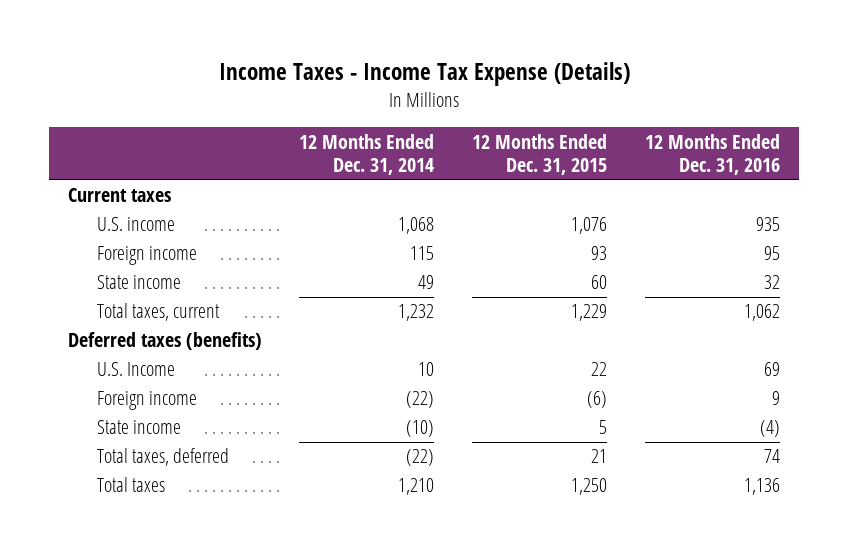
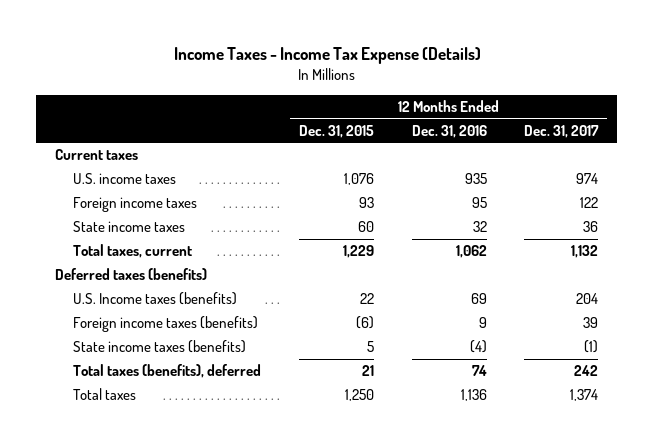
[299,133,435,176] 12 Months Ended Dec. 31, 2014 -> none
none -> [524,124,600,138] Dec. 31, 2017
[97,217,176,232] U.S. income -> [73,173,177,185] U.S. income taxes
[97,246,198,266] Foreign income -> [73,197,198,213] Foreign income taxes
[97,275,182,290] State income -> [73,221,186,233] State income taxes
[97,362,176,377] U.S. Income -> [73,292,238,306] U.S. Income taxes (benefits)
[97,391,198,411] Foreign income -> [73,316,259,333] Foreign income taxes (benefits)
[97,420,182,435] State income -> [73,340,247,354] State income taxes (benefits)
[97,448,230,467] Total taxes, deferred -> [73,364,262,379] Total taxes (benefits), deferred

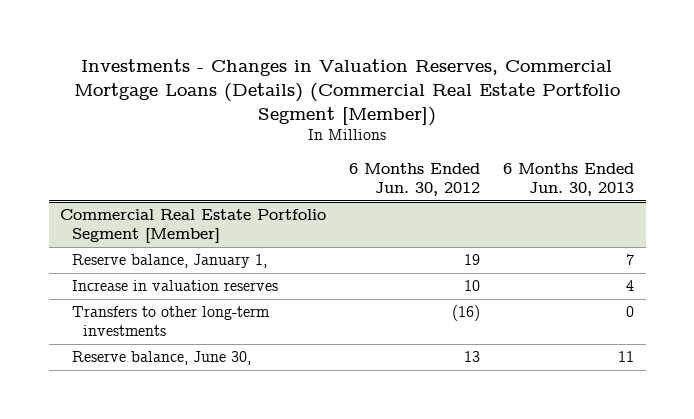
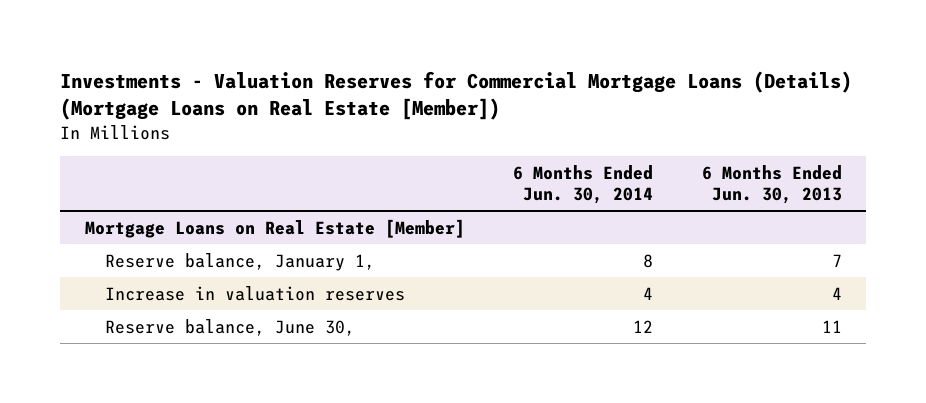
[74,59,621,126] Investments - Changes in Valuation Reserves, Commercial Mortgage Loans (Details) (Commercial Real Estate Portfolio Segment [Member]) -> [60,70,853,120] Investments - Valuation Reserves for Commercial Mortgage Loans (Details) (Mortgage Loans on Real Estate [Member])
[349,163,481,196] 6 Months Ended Jun. 30, 2012 -> none
none -> [513,164,654,204] 6 Months Ended Jun. 30, 2014
[60,209,327,244] Commercial Real Estate Portfolio Segment [Member] -> none
none -> [84,218,465,238] Mortgage Loans on Real Estate [Member]
[71,306,270,337] Transfers to other long-term investments -> none

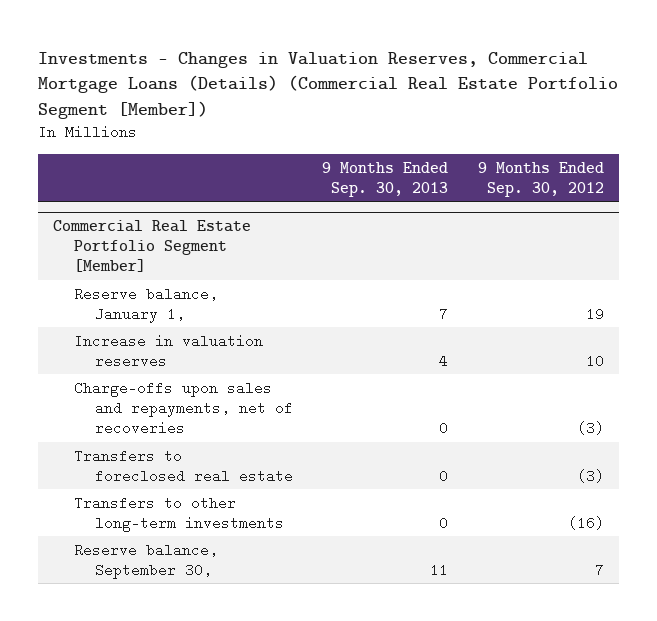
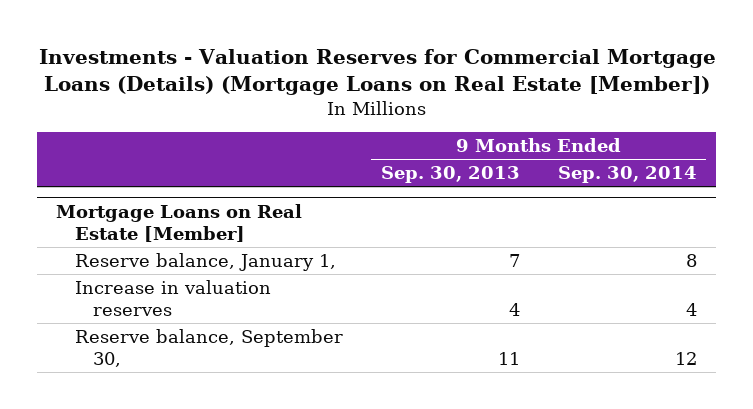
[37,51,618,120] Investments - Changes in Valuation Reserves, Commercial Mortgage Loans (Details) (Commercial Real Estate Portfolio Segment [Member]) -> [38,49,716,96] Investments - Valuation Reserves for Commercial Mortgage Loans (Details) (Mortgage Loans on Real Estate [Member])
[478,161,605,197] 9 Months Ended Sep. 30, 2012 -> none
none -> [557,165,697,183] Sep. 30, 2014
[52,219,251,273] Commercial Real Estate Portfolio Segment [Member] -> none
none -> [56,203,303,242] Mortgage Loans on Real Estate [Member]
[73,380,293,436] Charge-offs upon sales and repayments, net of recoveries -> none
[73,448,293,483] Transfers to foreclosed real estate -> none
[73,495,284,532] Transfers to other long-term investments -> none

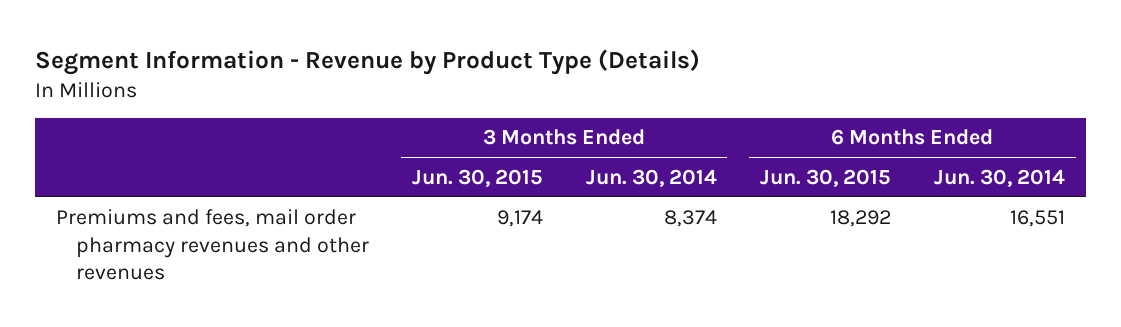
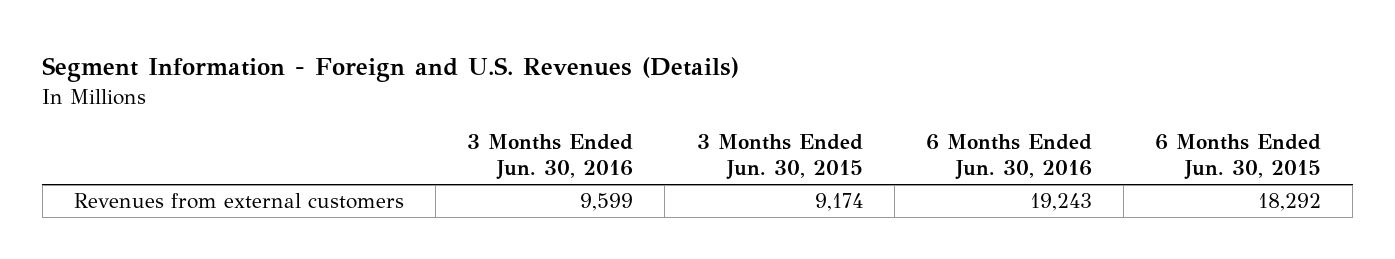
[34,48,700,75] Segment Information - Revenue by Product Type (Details) -> [42,57,740,83] Segment Information - Foreign and U.S. Revenues (Details)
[585,168,717,187] Jun. 30, 2014 -> none
[933,168,1065,187] Jun. 30, 2014 -> none
none -> [467,133,634,181] 3 Months Ended Jun. 30, 2016
none -> [925,133,1092,181] 6 Months Ended Jun. 30, 2016
[56,209,369,281] Premiums and fees, mail order pharmacy revenues and other revenues -> [73,193,404,210] Revenues from external customers

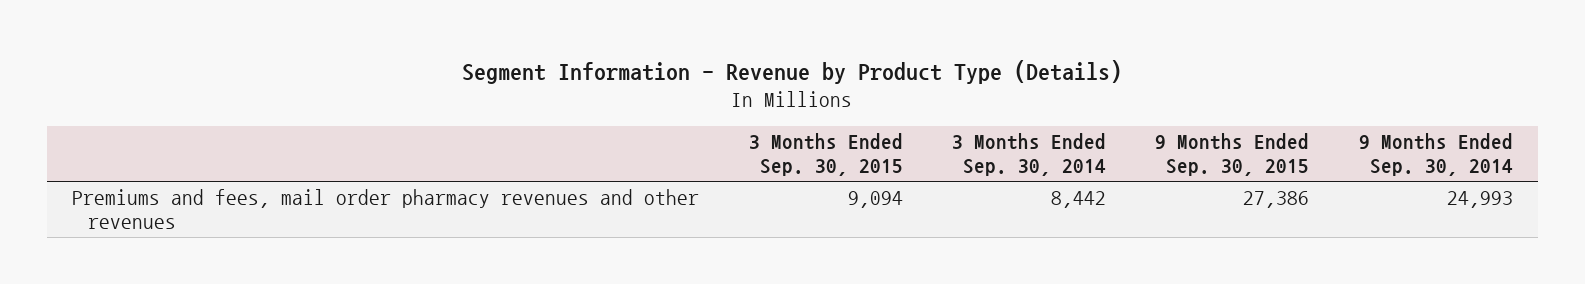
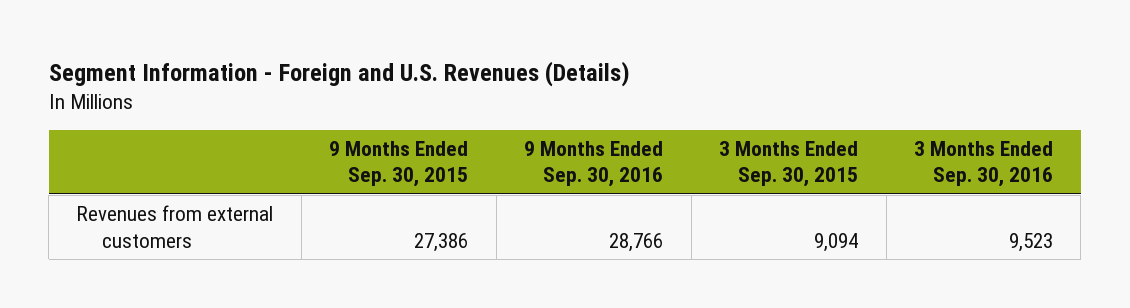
[462,59,1123,84] Segment Information - Revenue by Product Type (Details) -> [48,60,630,87] Segment Information - Foreign and U.S. Revenues (Details)
[951,133,1106,177] 3 Months Ended Sep. 30, 2014 -> none
[1358,133,1513,177] 9 Months Ended Sep. 30, 2014 -> none
none -> [524,140,664,188] 9 Months Ended Sep. 30, 2016
none -> [914,140,1054,188] 3 Months Ended Sep. 30, 2016
[72,188,700,229] Premiums and fees, mail order pharmacy revenues and other revenues -> [76,205,274,248] Revenues from external customers

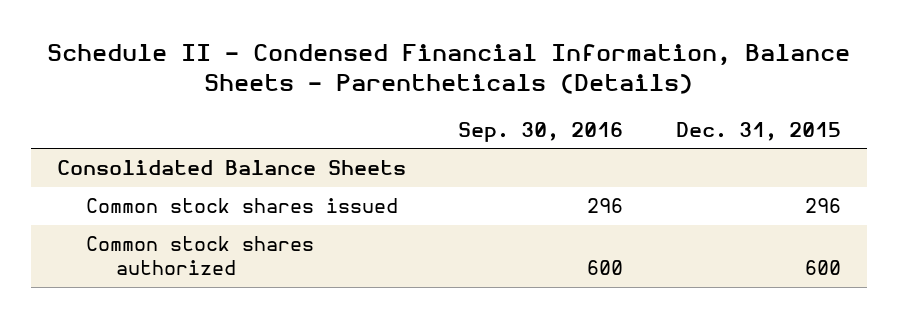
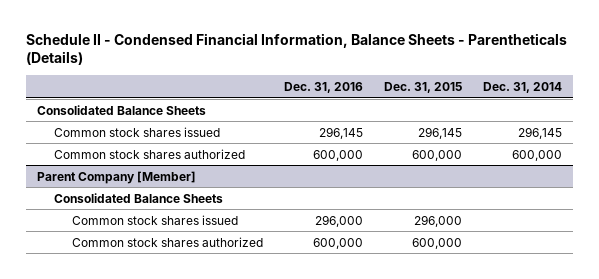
[458,121,624,142] Sep. 30, 2016 -> none
none -> [283,82,363,94] Dec. 31, 2016
none -> [483,82,563,94] Dec. 31, 2014
[804,198,841,214] 296 -> [417,126,462,139] 296,145
[804,260,841,276] 600 -> [411,149,462,161] 600,000
none -> [36,170,196,184] Parent Company [Member]
none -> [54,192,224,203] Consolidated Balance Sheets
none -> [71,214,238,225] Common stock shares issued
none -> [71,236,263,247] Common stock shares authorized

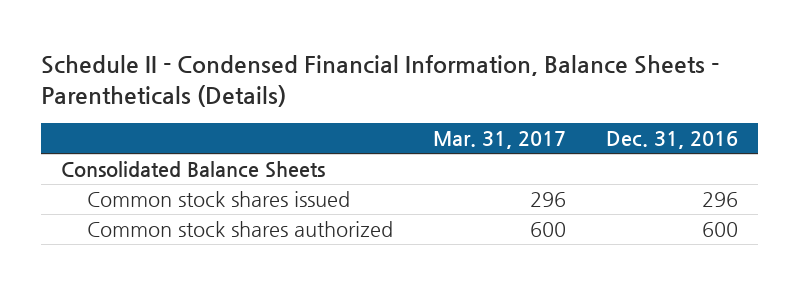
[383,82,462,94] Dec. 31, 2015 -> none
[483,82,563,94] Dec. 31, 2014 -> none
none -> [432,131,566,150] Mar. 31, 2017
[36,170,196,184] Parent Company [Member] -> none
[54,192,224,203] Consolidated Balance Sheets -> none
[71,214,238,225] Common stock shares issued -> none
[71,236,263,247] Common stock shares authorized -> none
[318,126,363,139] 296,145 -> [702,192,739,208] 296
[312,149,363,161] 600,000 -> [702,222,739,238] 600

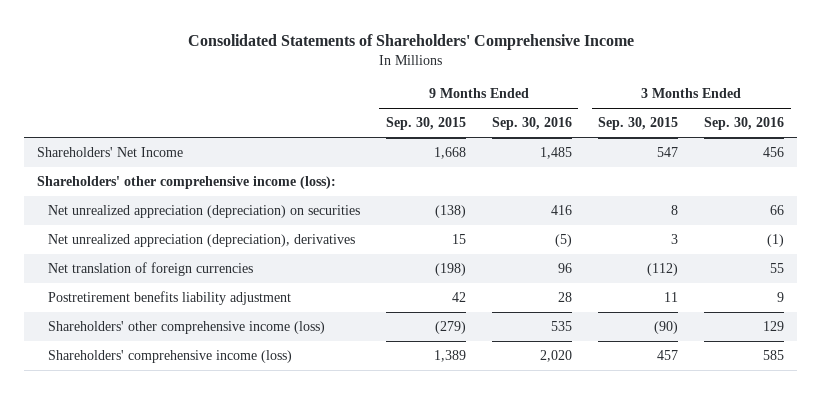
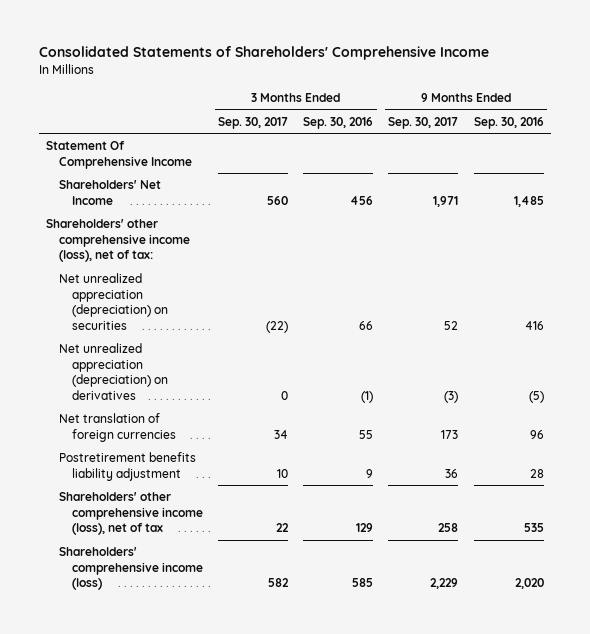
[385,117,466,131] Sep. 30, 2015 -> none
[598,117,679,131] Sep. 30, 2015 -> none
none -> [218,116,289,129] Sep. 30, 2017
none -> [388,116,459,129] Sep. 30, 2017
none -> [46,141,193,169] Statement Of Comprehensive Income
[36,176,336,190] Shareholders' other comprehensive income (loss): -> [46,219,191,263] Shareholders' other comprehensive income (loss), net of tax:
[47,234,355,248] Net unrealized appreciation (depreciation), derivatives -> [59,343,169,400] Net unrealized appreciation (depreciation) on derivatives
[47,321,325,335] Shareholders' other comprehensive income (loss) -> [59,492,204,536] Shareholders' other comprehensive income (loss), net of tax

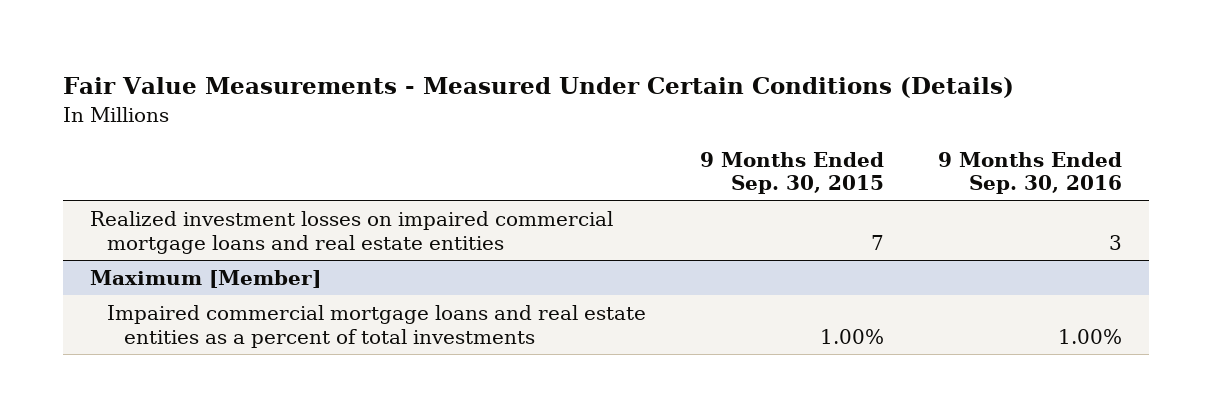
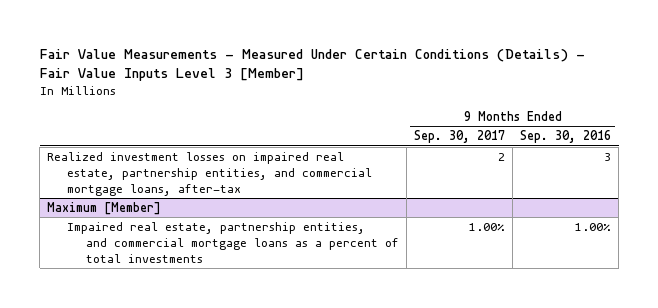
[63,77,1015,99] Fair Value Measurements - Measured Under Certain Conditions (Details) -> [39,48,585,82] Fair Value Measurements - Measured Under Certain Conditions (Details) - Fair Value Inputs Level 3 [Member]
[700,151,885,195] 9 Months Ended Sep. 30, 2015 -> none
none -> [414,130,506,144] 9 Months Ended Sep. 30, 2017
[90,210,614,254] Realized investment losses on impaired commercial mortgage loans and real estate entities -> [47,151,372,196] Realized investment losses on impaired real estate, partnership entities, and commercial mortgage loans, after-tax
[107,304,647,348] Impaired commercial mortgage loans and real estate entities as a percent of total investments -> [66,221,400,263] Impaired real estate, partnership entities, and commercial mortgage loans as a percent of total investments

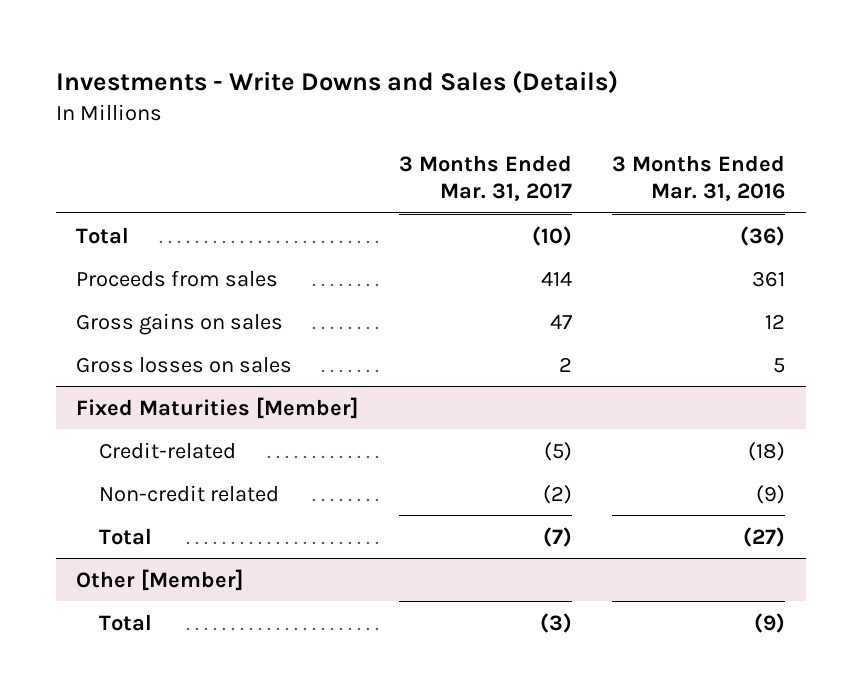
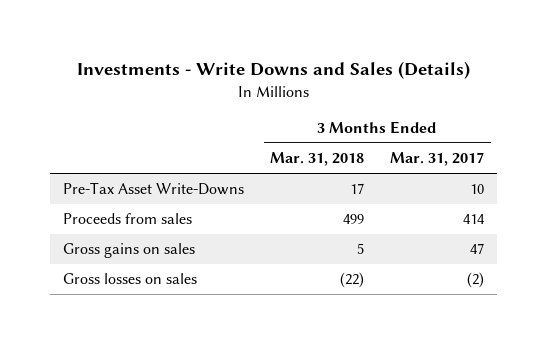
[612,154,786,202] 3 Months Ended Mar. 31, 2016 -> none
none -> [270,152,365,167] Mar. 31, 2018
[76,226,130,244] Total -> none
none -> [63,182,245,196] Pre-Tax Asset Write-Downs
[76,396,359,419] Fixed Maturities [Member] -> none
[99,441,237,459] Credit-related -> none
[99,484,280,502] Non-credit related -> none
[99,527,153,545] Total -> none
[76,568,244,591] Other [Member] -> none
[99,613,153,631] Total -> none
[558,356,572,372] 2 -> [467,272,485,289] (2)

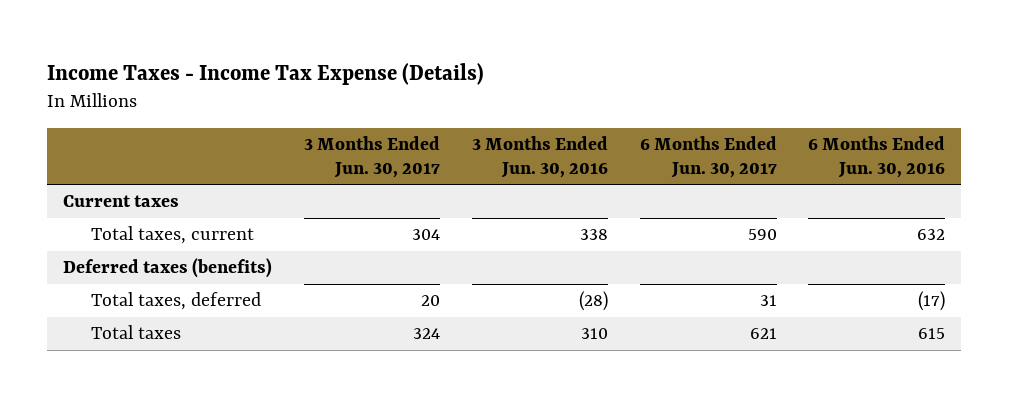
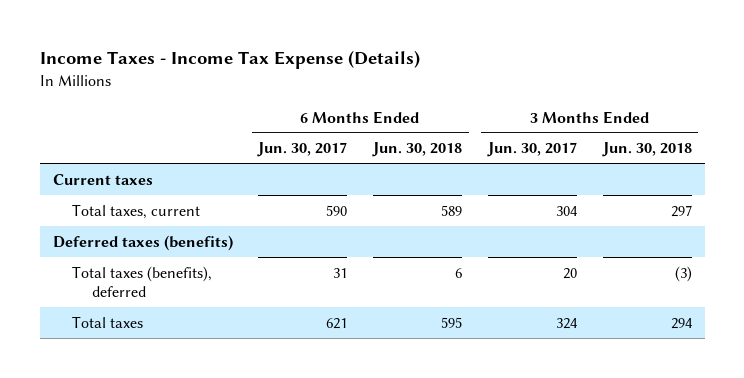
[471,136,608,179] 3 Months Ended Jun. 30, 2016 -> none
[808,136,946,179] 6 Months Ended Jun. 30, 2016 -> none
none -> [372,142,463,158] Jun. 30, 2018
none -> [601,142,692,158] Jun. 30, 2018
[91,292,262,311] Total taxes, deferred -> [72,265,213,297] Total taxes (benefits), deferred

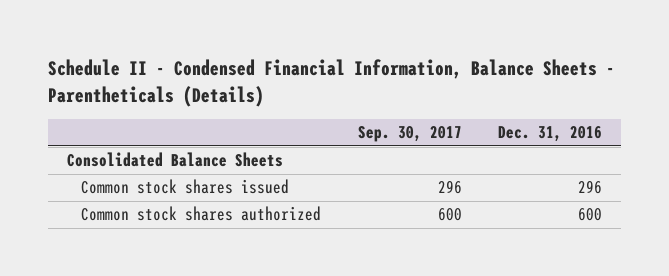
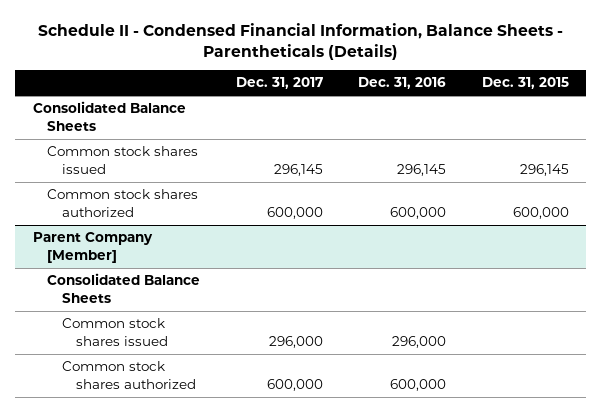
[357,126,462,143] Sep. 30, 2017 -> none
none -> [235,77,323,90] Dec. 31, 2017
none -> [481,77,569,90] Dec. 31, 2015
[578,180,603,195] 296 -> [397,163,447,176] 296,145
[578,208,603,222] 600 -> [390,206,447,219] 600,000
none -> [32,232,153,263] Parent Company [Member]
none -> [47,273,201,303] Consolidated Balance Sheets
none -> [61,318,168,346] Common stock shares issued
none -> [61,361,196,389] Common stock shares authorized

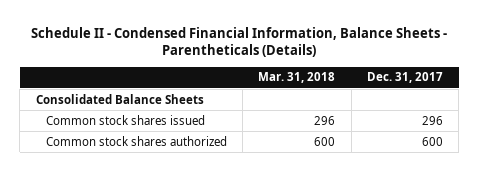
[358,77,447,90] Dec. 31, 2016 -> none
[481,77,569,90] Dec. 31, 2015 -> none
none -> [258,72,336,84] Mar. 31, 2018
[32,232,153,263] Parent Company [Member] -> none
[47,273,201,303] Consolidated Balance Sheets -> none
[61,318,168,346] Common stock shares issued -> none
[61,361,196,389] Common stock shares authorized -> none
[273,163,323,176] 296,145 -> [422,115,444,125] 296
[266,206,323,219] 600,000 -> [422,136,444,146] 600

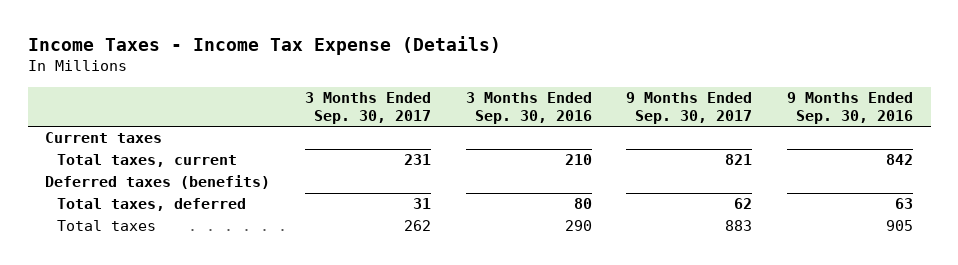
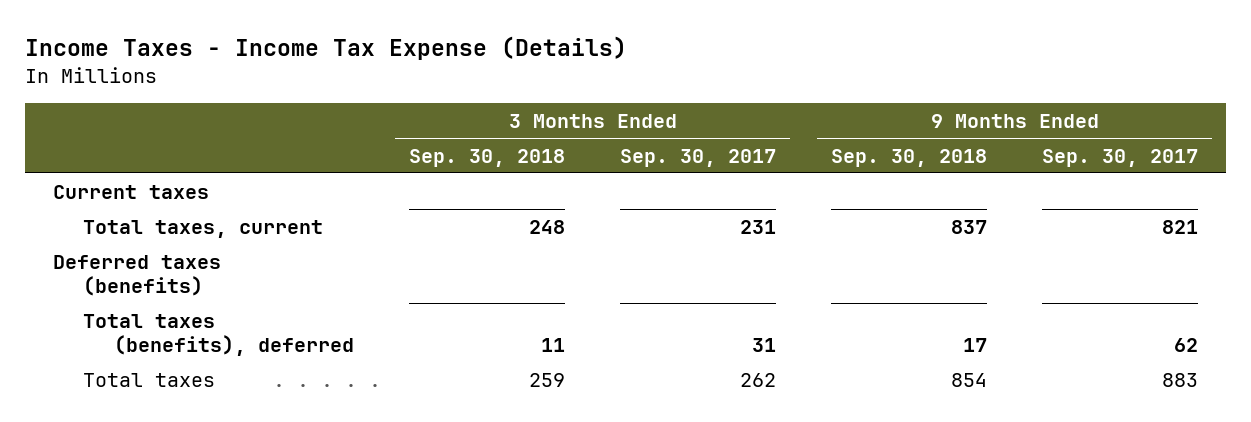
[465,91,592,124] 3 Months Ended Sep. 30, 2016 -> none
[787,91,914,124] 9 Months Ended Sep. 30, 2016 -> none
none -> [408,148,565,167] Sep. 30, 2018
none -> [831,148,988,167] Sep. 30, 2018
[57,198,247,212] Total taxes, deferred -> [83,313,354,356] Total taxes (benefits), deferred

